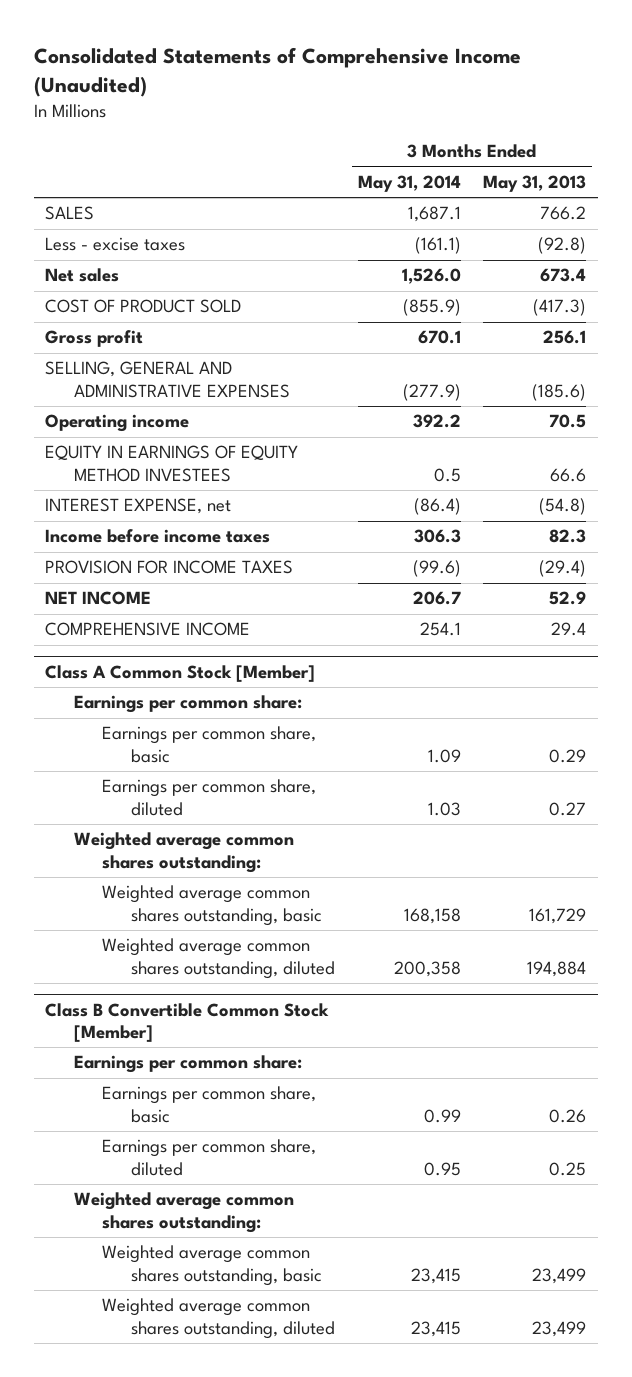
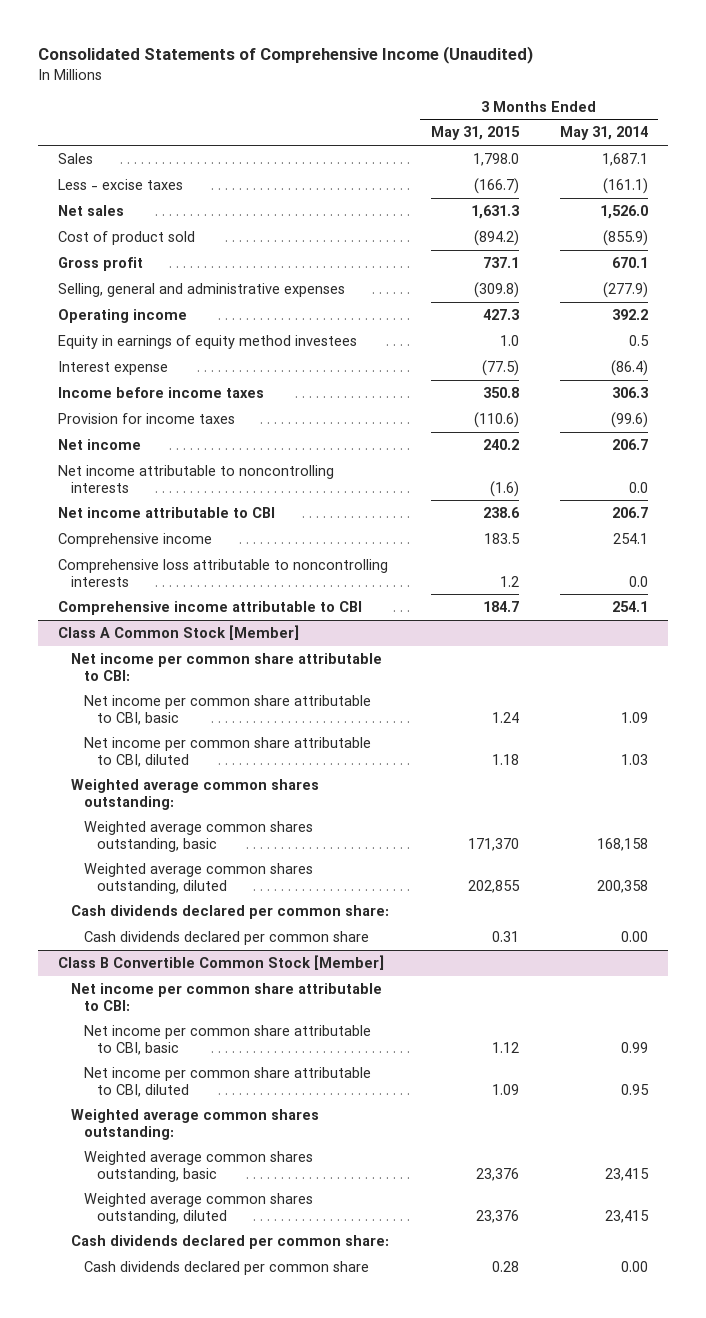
[483,174,587,192] May 31, 2013 -> none
none -> [430,126,520,141] May 31, 2015
[45,206,95,221] SALES -> [58,152,94,164] Sales
[45,299,242,314] COST OF PRODUCT SOLD -> [58,230,196,245] Cost of product sold
[45,361,290,398] SELLING, GENERAL AND ADMINISTRATIVE EXPENSES -> [58,282,346,297] Selling, general and administrative expenses
[45,445,299,482] EQUITY IN EARNINGS OF EQUITY METHOD INVESTEES -> [58,334,358,349] Equity in earnings of equity method investees
[45,498,232,515] INTEREST EXPENSE, net -> [58,360,169,375] Interest expense
[45,560,294,575] PROVISION FOR INCOME TAXES -> [58,412,236,424] Provision for income taxes
none -> [58,438,142,450] Net income
none -> [58,464,335,493] Net income attributable to noncontrolling interests
[45,591,152,606] NET INCOME -> [58,506,276,518] Net income attributable to CBI
none -> [58,532,213,547] Comprehensive income
none -> [58,558,389,587] Comprehensive loss attributable to noncontrolling interests
[45,622,251,637] COMPREHENSIVE INCOME -> [58,600,363,615] Comprehensive income attributable to CBI
[73,695,302,714] Earnings per common share: -> [71,652,383,681] Net income per common share attributable to CBI:
[102,726,317,763] Earnings per common share, basic -> [84,694,372,725] Net income per common share attributable to CBI, basic
[102,779,317,816] Earnings per common share, diluted -> [84,736,372,767] Net income per common share attributable to CBI, diluted
none -> [71,904,390,919] Cash dividends declared per common share:
none -> [84,930,370,945] Cash dividends declared per common share
[73,1055,302,1074] Earnings per common share: -> [71,982,383,1011] Net income per common share attributable to CBI:
[102,1086,317,1123] Earnings per common share, basic -> [84,1024,372,1055] Net income per common share attributable to CBI, basic
[102,1139,317,1176] Earnings per common share, diluted -> [84,1066,372,1097] Net income per common share attributable to CBI, diluted
none -> [71,1234,390,1249] Cash dividends declared per common share:
none -> [84,1260,370,1275] Cash dividends declared per common share

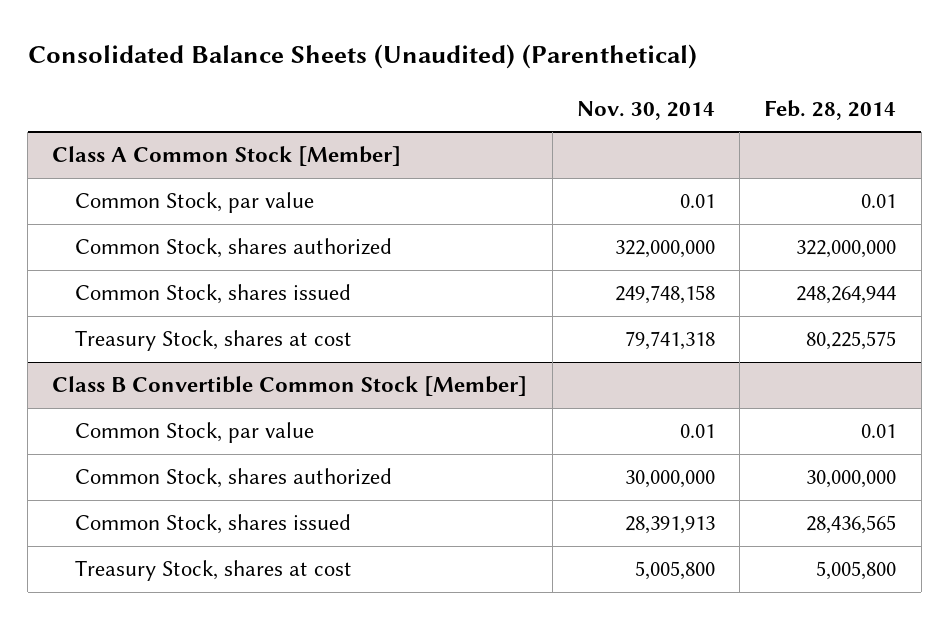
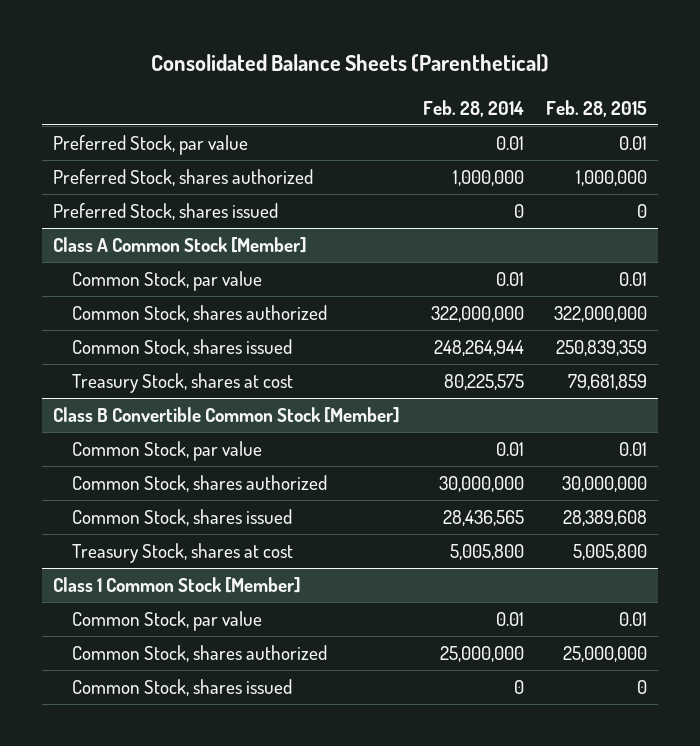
[27,43,697,69] Consolidated Balance Sheets (Unaudited) (Parenthetical) -> [151,54,550,73] Consolidated Balance Sheets (Parenthetical)
[576,100,715,120] Nov. 30, 2014 -> none
none -> [546,99,648,117] Feb. 28, 2015
none -> [53,135,249,156] Preferred Stock, par value
none -> [53,169,314,187] Preferred Stock, shares authorized
none -> [53,203,279,221] Preferred Stock, shares issued
none -> [53,577,302,594] Class 1 Common Stock [Member]
none -> [72,611,263,632] Common Stock, par value
none -> [72,645,328,663] Common Stock, shares authorized
none -> [72,679,293,697] Common Stock, shares issued

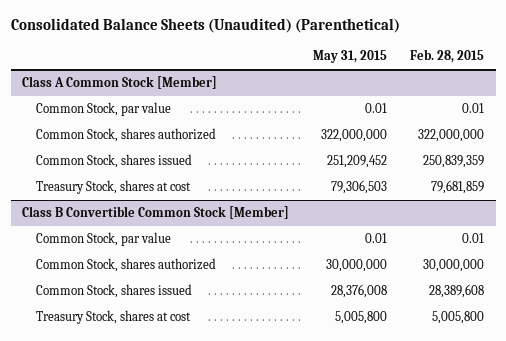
[151,54,550,73] Consolidated Balance Sheets (Parenthetical) -> [10,18,400,34] Consolidated Balance Sheets (Unaudited) (Parenthetical)
[422,99,524,117] Feb. 28, 2014 -> none
none -> [312,50,387,64] May 31, 2015
[53,135,249,156] Preferred Stock, par value -> none
[53,169,314,187] Preferred Stock, shares authorized -> none
[53,203,279,221] Preferred Stock, shares issued -> none
[53,577,302,594] Class 1 Common Stock [Member] -> none
[72,611,263,632] Common Stock, par value -> none
[72,645,328,663] Common Stock, shares authorized -> none
[72,679,293,697] Common Stock, shares issued -> none

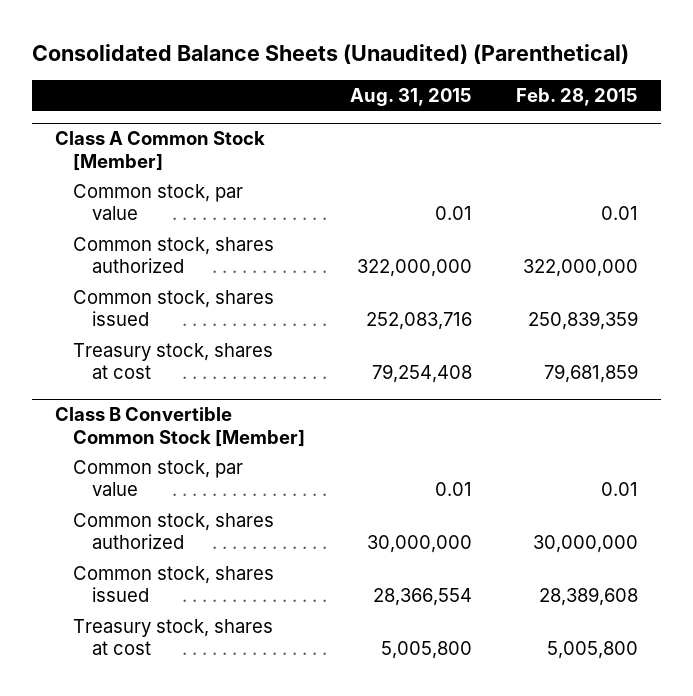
[312,50,387,64] May 31, 2015 -> none
none -> [349,87,472,106] Aug. 31, 2015
[36,102,172,117] Common Stock, par value -> [73,184,244,221] Common stock, par value
[36,128,217,143] Common Stock, shares authorized -> [73,237,275,274] Common stock, shares authorized
[36,154,193,169] Common Stock, shares issued -> [73,290,275,327] Common stock, shares issued
[36,180,192,195] Treasury Stock, shares at cost -> [73,343,274,380] Treasury stock, shares at cost
[36,232,172,247] Common Stock, par value -> [73,460,244,497] Common stock, par value
[36,258,217,273] Common Stock, shares authorized -> [73,513,275,550] Common stock, shares authorized
[36,284,193,299] Common Stock, shares issued -> [73,566,275,603] Common stock, shares issued
[36,310,192,325] Treasury Stock, shares at cost -> [73,619,274,656] Treasury stock, shares at cost

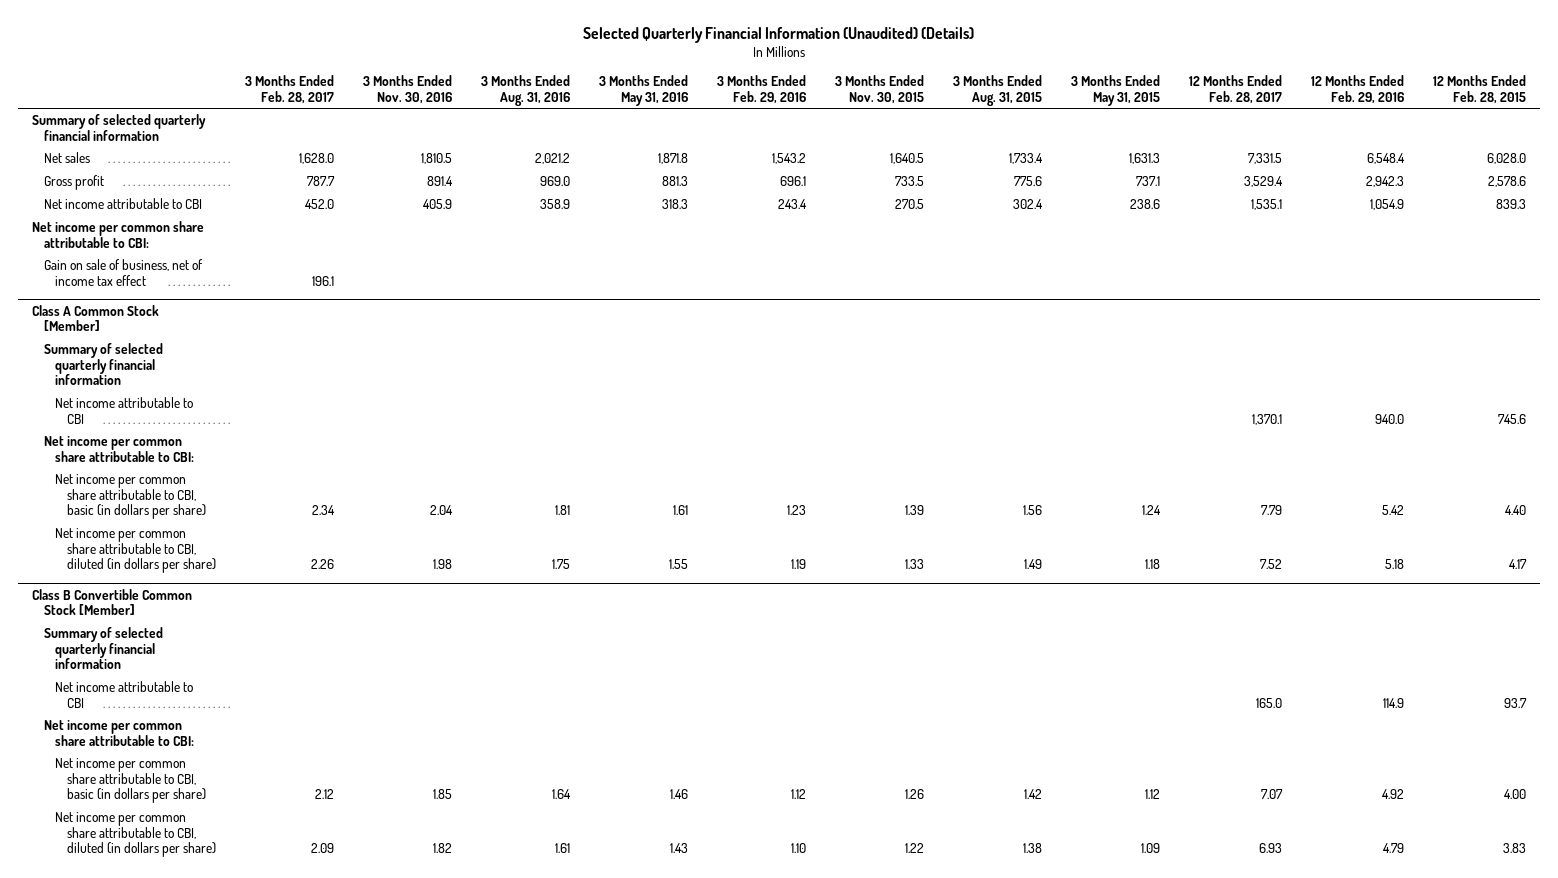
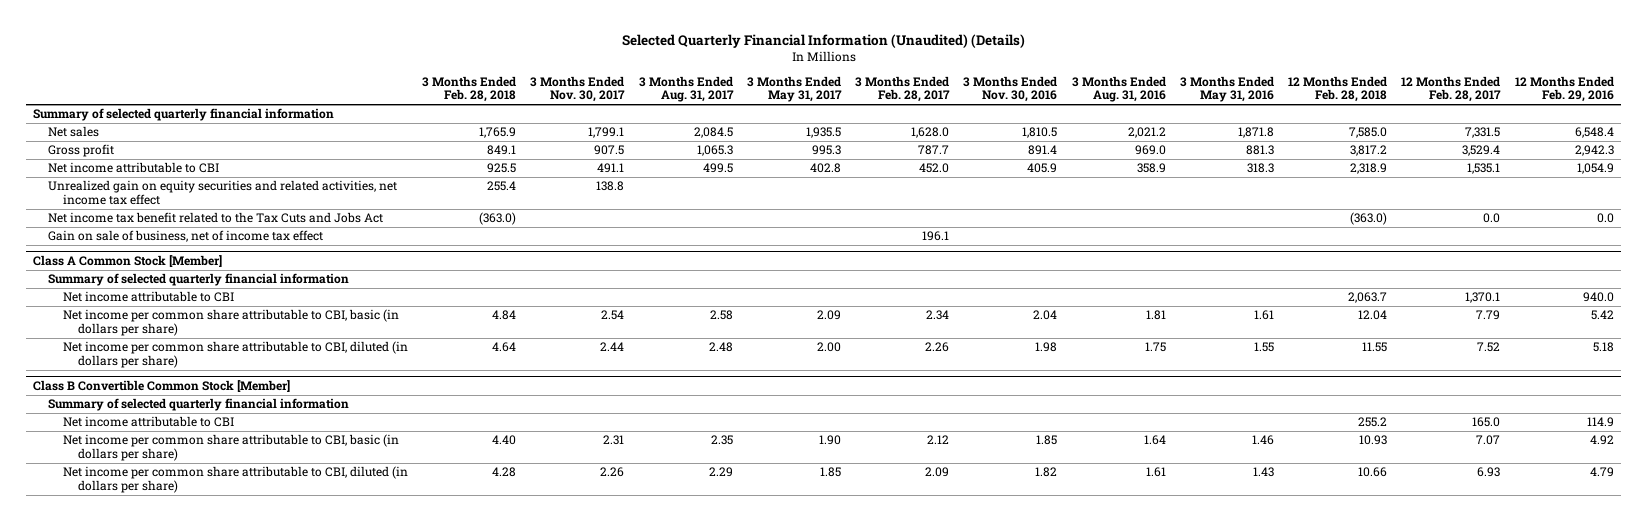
[716,75,806,104] 3 Months Ended Feb. 29, 2016 -> none
[834,75,924,104] 3 Months Ended Nov. 30, 2015 -> none
[952,75,1042,106] 3 Months Ended Aug. 31, 2015 -> none
[1070,75,1160,106] 3 Months Ended May 31, 2015 -> none
[1432,75,1526,104] 12 Months Ended Feb. 28, 2015 -> none
none -> [422,75,517,103] 3 Months Ended Feb. 28, 2018
none -> [530,75,626,103] 3 Months Ended Nov. 30, 2017
none -> [638,75,734,103] 3 Months Ended Aug. 31, 2017
none -> [746,75,842,103] 3 Months Ended May 31, 2017
none -> [1288,75,1388,103] 12 Months Ended Feb. 28, 2018
[32,221,205,248] Net income per common share attributable to CBI: -> none
none -> [48,180,398,206] Unrealized gain on equity securities and related activities, net income tax effect
none -> [48,212,384,224] Net income tax benefit related to the Tax Cuts and Jobs Act
[43,436,195,462] Net income per common share attributable to CBI: -> none
[43,720,195,746] Net income per common share attributable to CBI: -> none

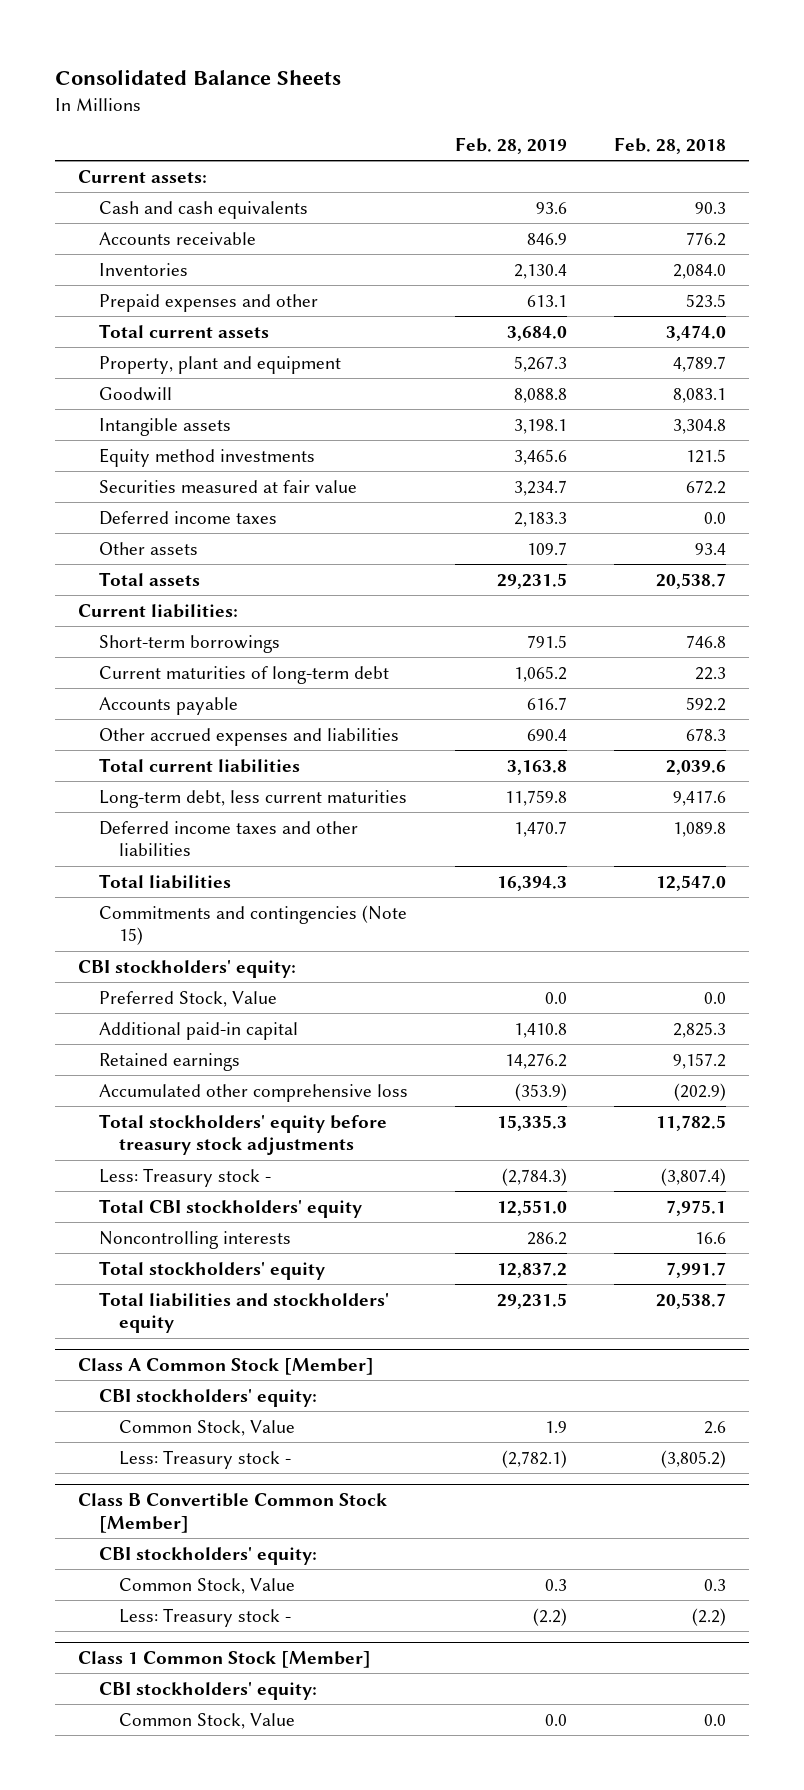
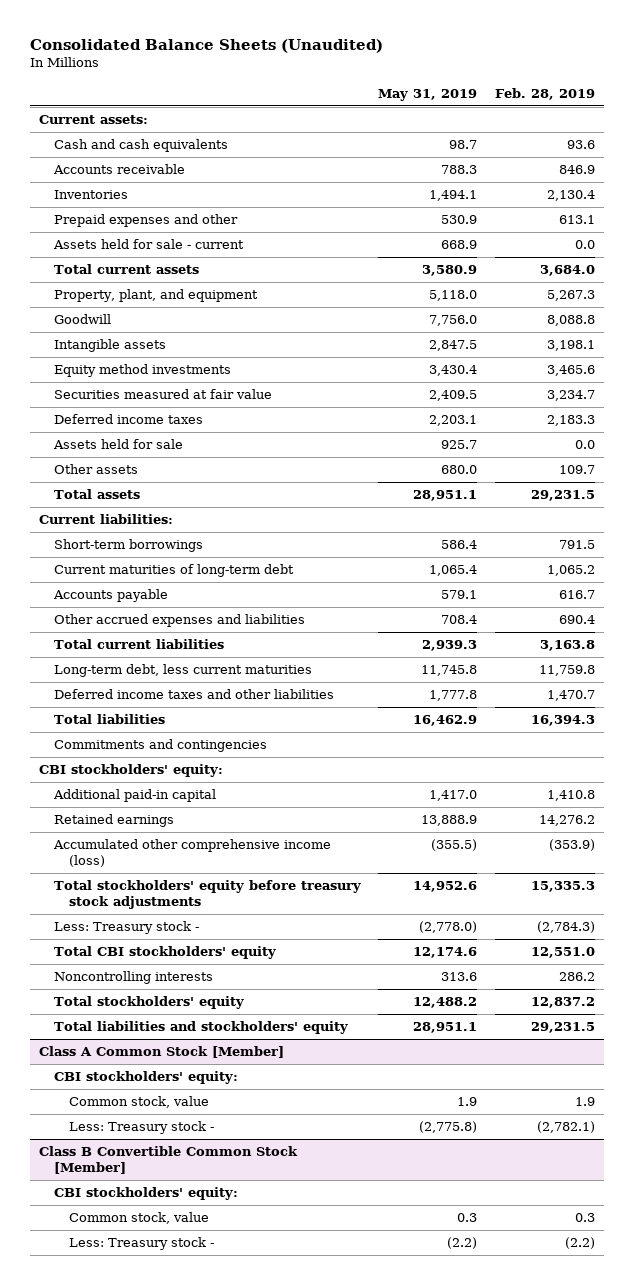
[54,68,341,85] Consolidated Balance Sheets -> [30,39,384,54] Consolidated Balance Sheets (Unaudited)
[613,137,726,155] Feb. 28, 2018 -> none
none -> [378,88,478,101] May 31, 2019
none -> [53,239,245,250] Assets held for sale - current
[98,355,341,374] Property, plant and equipment -> [54,289,259,303] Property, plant, and equipment
none -> [53,439,184,450] Assets held for sale
[98,904,407,946] Commitments and contingencies (Note 15) -> [54,739,268,753] Commitments and contingencies
[98,990,277,1007] Preferred Stock, Value -> none
[98,1083,408,1102] Accumulated other comprehensive loss -> [53,839,332,868] Accumulated other comprehensive income (loss)
[118,1419,295,1436] Common Stock, Value -> [69,1096,210,1109] Common stock, value
[118,1577,295,1594] Common Stock, Value -> [69,1212,210,1225] Common stock, value
[78,1651,372,1669] Class 1 Common Stock [Member] -> none
[98,1681,317,1700] CBI stockholders' equity: -> none
[118,1712,295,1729] Common Stock, Value -> none

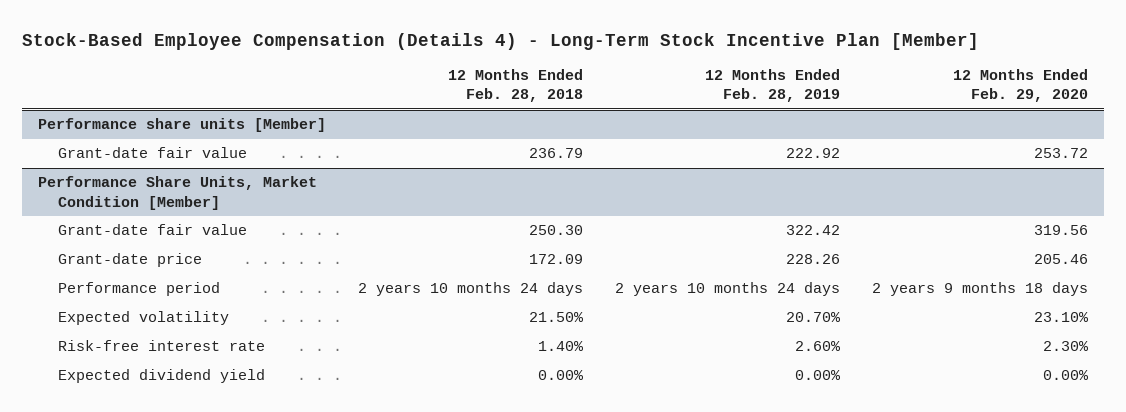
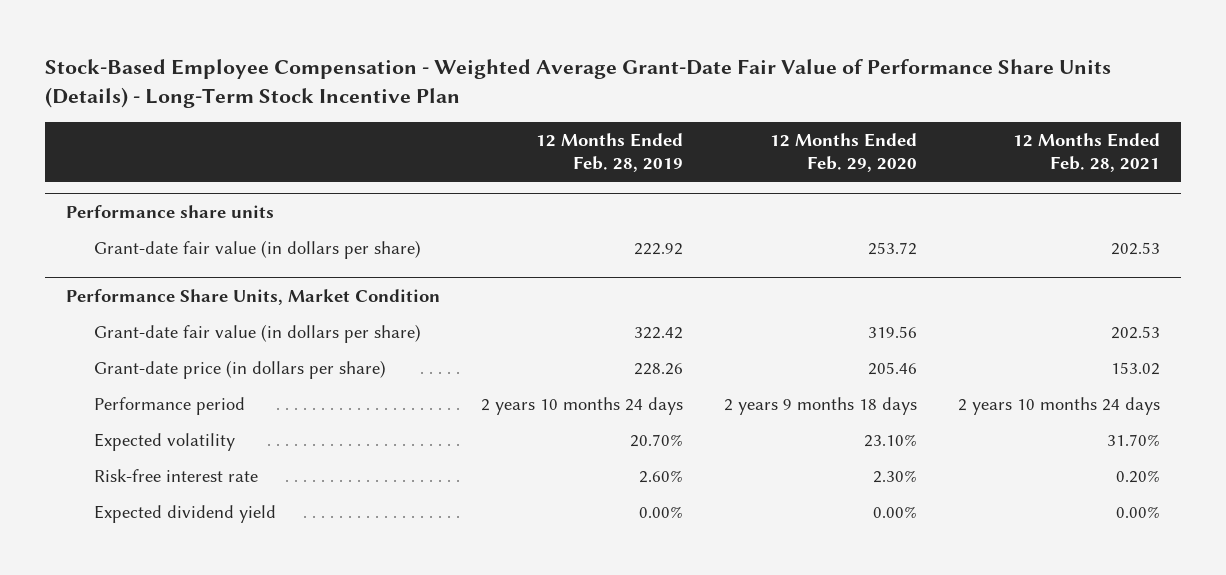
[22,32,980,50] Stock-Based Employee Compensation (Details 4) - Long-Term Stock Incentive Plan [Member] -> [45,59,1112,109] Stock-Based Employee Compensation - Weighted Average Grant-Date Fair Value of Performance Share Units (Details) - Long-Term Stock Incentive Plan
[448,68,584,103] 12 Months Ended Feb. 28, 2018 -> none
none -> [1013,133,1161,173] 12 Months Ended Feb. 28, 2021
[38,118,327,133] Performance share units [Member] -> [65,204,274,218] Performance share units
[58,147,248,159] Grant-date fair value -> [93,240,421,260] Grant-date fair value (in dollars per share)
[38,176,318,210] Performance Share Units, Market Condition [Member] -> [65,288,440,305] Performance Share Units, Market Condition
[58,224,248,236] Grant-date fair value -> [93,324,421,344] Grant-date fair value (in dollars per share)
[58,253,203,268] Grant-date price -> [93,360,386,380] Grant-date price (in dollars per share)

